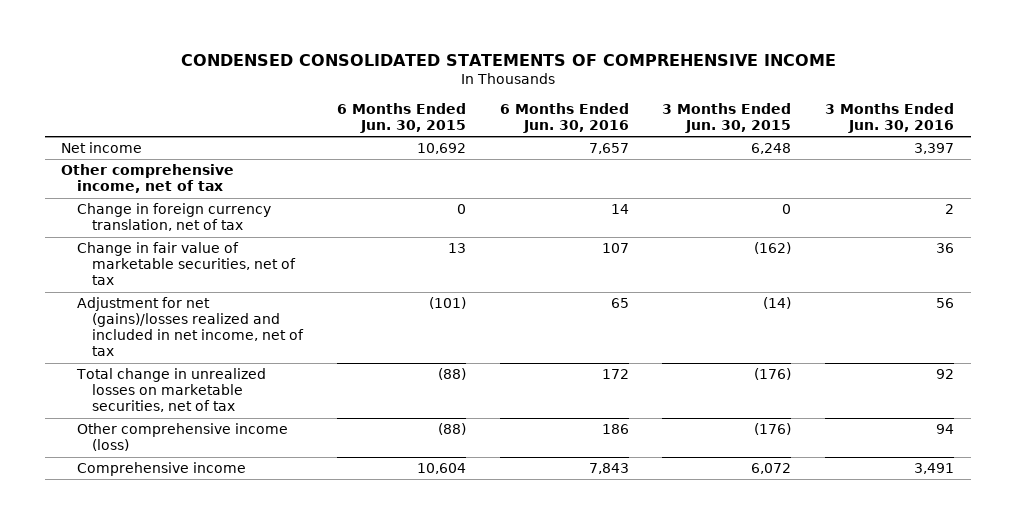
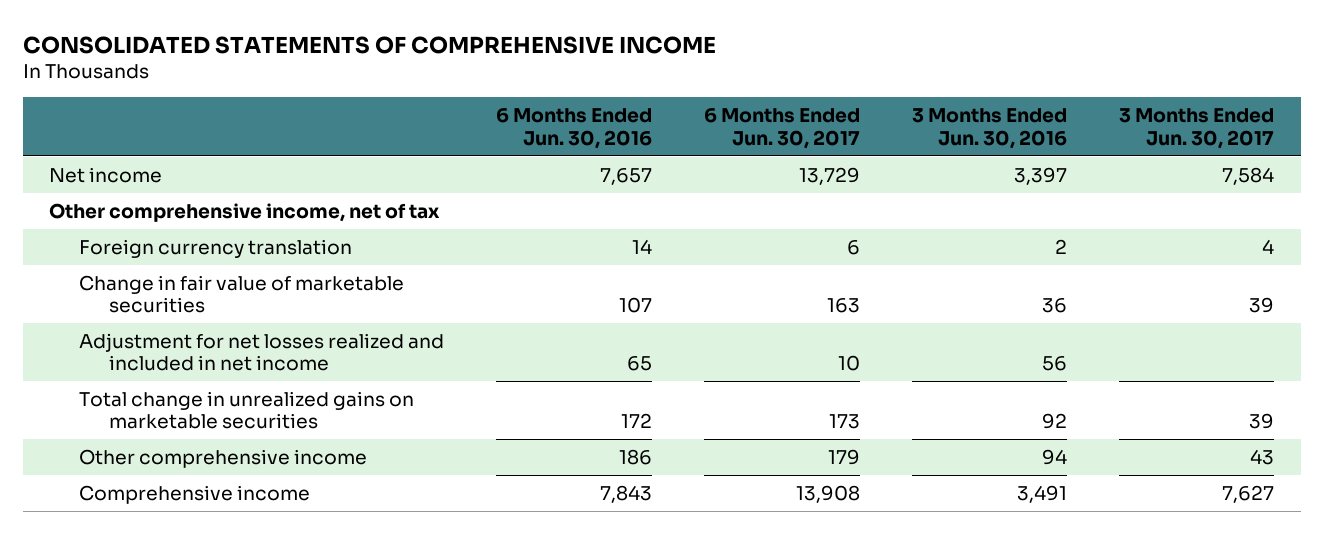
[180,53,836,66] CONDENSED CONSOLIDATED STATEMENTS OF COMPREHENSIVE INCOME -> [23,35,717,54] CONSOLIDATED STATEMENTS OF COMPREHENSIVE INCOME
[336,102,466,133] 6 Months Ended Jun. 30, 2015 -> none
[662,102,792,133] 3 Months Ended Jun. 30, 2015 -> none
none -> [704,108,861,149] 6 Months Ended Jun. 30, 2017
none -> [1119,108,1275,149] 3 Months Ended Jun. 30, 2017
[76,203,271,232] Change in foreign currency translation, net of tax -> [79,238,353,258] Foreign currency translation
[76,242,297,286] Change in fair value of marketable securities, net of tax -> [79,274,405,314] Change in fair value of marketable securities
[76,297,305,357] Adjustment for net (gains)/losses realized and included in net income, net of tax -> [79,332,445,372] Adjustment for net losses realized and included in net income
[75,368,266,413] Total change in unrealized losses on marketable securities, net of tax -> [79,390,415,430] Total change in unrealized gains on marketable securities
[76,423,288,452] Other comprehensive income (loss) -> [79,448,368,468] Other comprehensive income

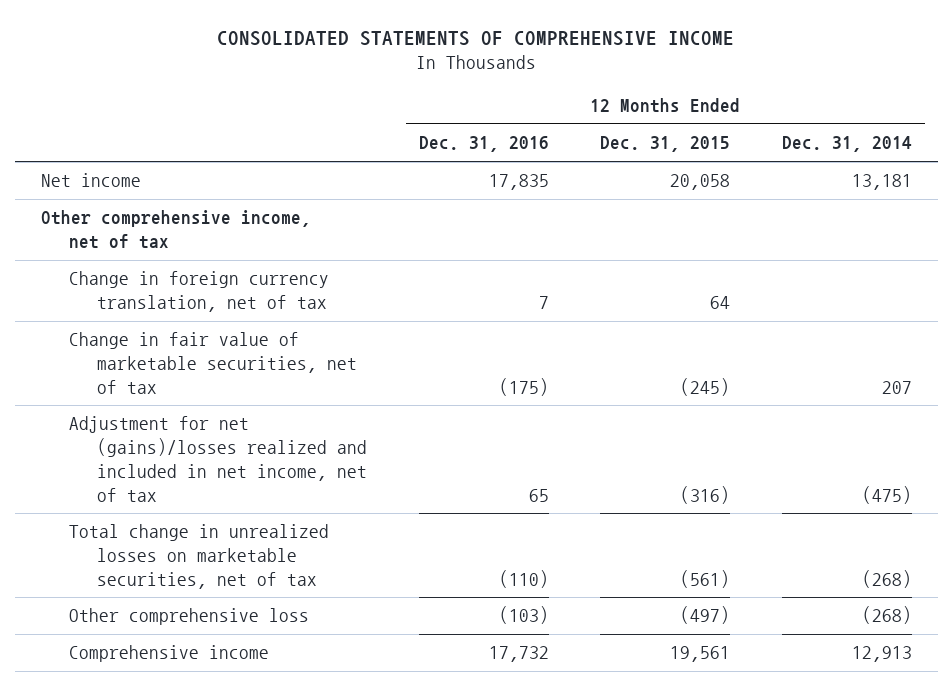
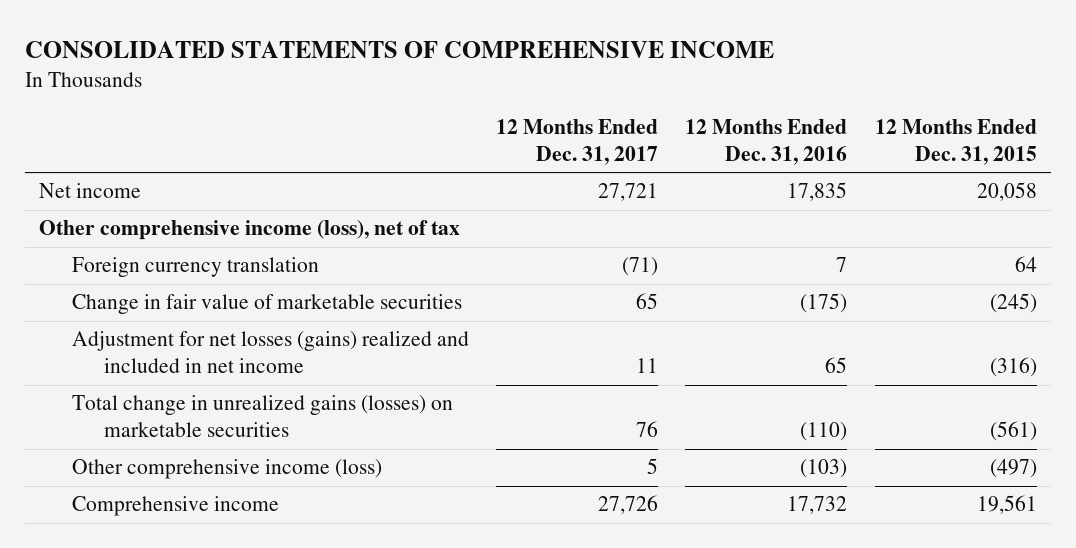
[781,136,912,153] Dec. 31, 2014 -> none
none -> [496,118,659,165] 12 Months Ended Dec. 31, 2017
[40,210,311,250] Other comprehensive income, net of tax -> [39,220,461,241] Other comprehensive income (loss), net of tax
[68,271,329,313] Change in foreign currency translation, net of tax -> [71,257,319,278] Foreign currency translation
[68,332,357,394] Change in fair value of marketable securities, net of tax -> [71,294,462,315] Change in fair value of marketable securities
[68,416,367,502] Adjustment for net (gains)/losses realized and included in net income, net of tax -> [71,331,469,374] Adjustment for net losses (gains) realized and included in net income
[68,524,329,589] Total change in unrealized losses on marketable securities, net of tax -> [71,395,453,438] Total change in unrealized gains (losses) on marketable securities
[68,608,309,626] Other comprehensive loss -> [71,459,382,480] Other comprehensive income (loss)

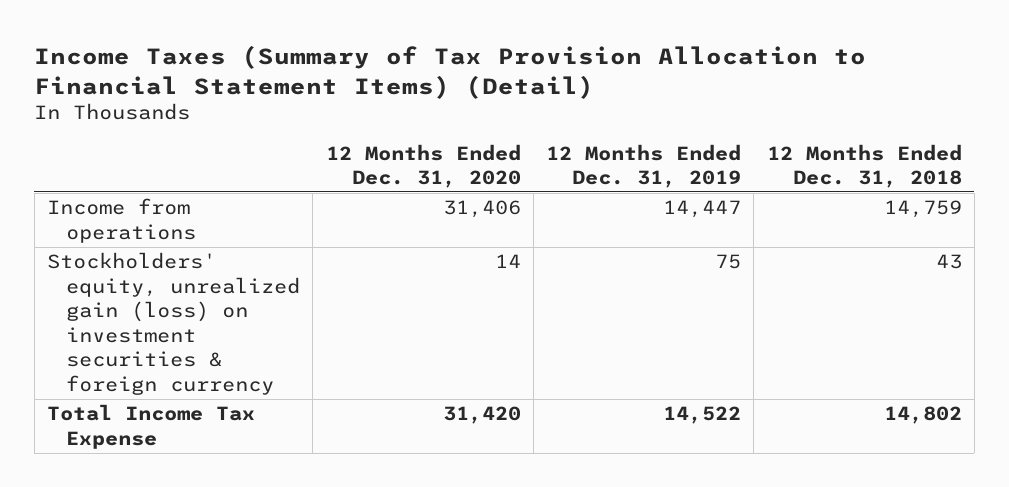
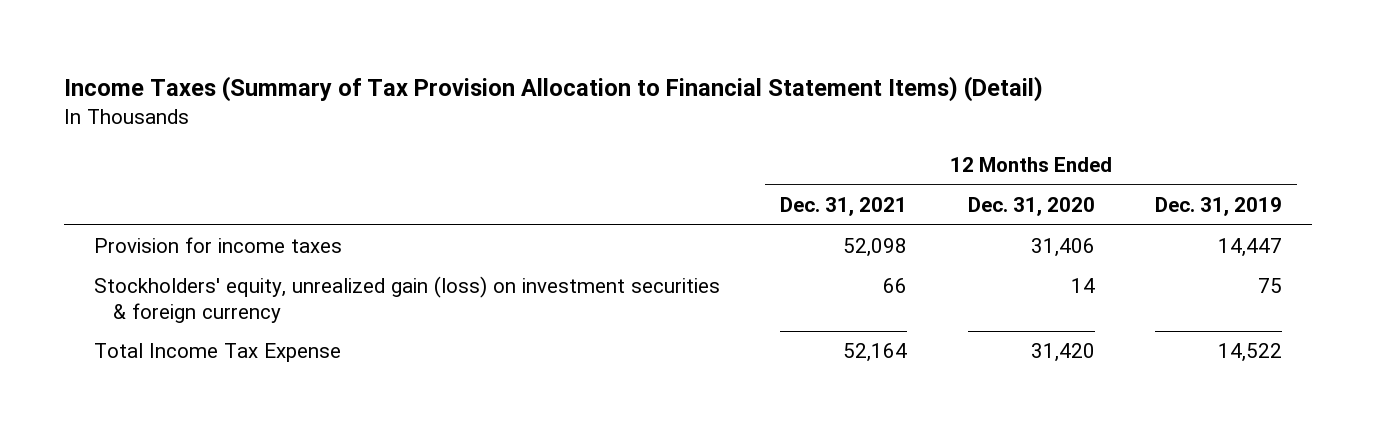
[766,143,962,189] 12 Months Ended Dec. 31, 2018 -> none
none -> [780,197,908,217] Dec. 31, 2021
[47,198,197,243] Income from operations -> [94,237,343,254] Provision for income taxes

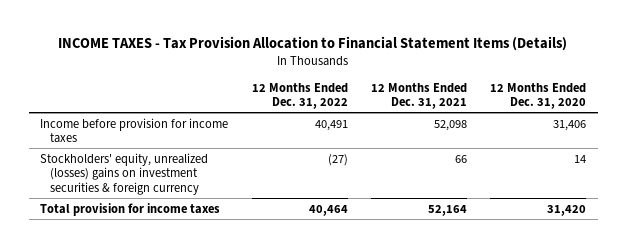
[64,75,1044,102] Income Taxes (Summary of Tax Provision Allocation to Financial Statement Items) (Detail) -> [58,35,568,51] INCOME TAXES - Tax Provision Allocation to Financial Statement Items (Details)
[1154,197,1282,217] Dec. 31, 2019 -> none
none -> [251,82,348,110] 12 Months Ended Dec. 31, 2022
[94,237,343,254] Provision for income taxes -> [40,117,229,144] Income before provision for income taxes
[94,276,721,323] Stockholders' equity, unrealized gain (loss) on investment securities & foreign currency -> [40,152,209,195] Stockholders' equity, unrealized (losses) gains on investment securities & foreign currency
[94,343,342,363] Total Income Tax Expense -> [40,202,221,216] Total provision for income taxes

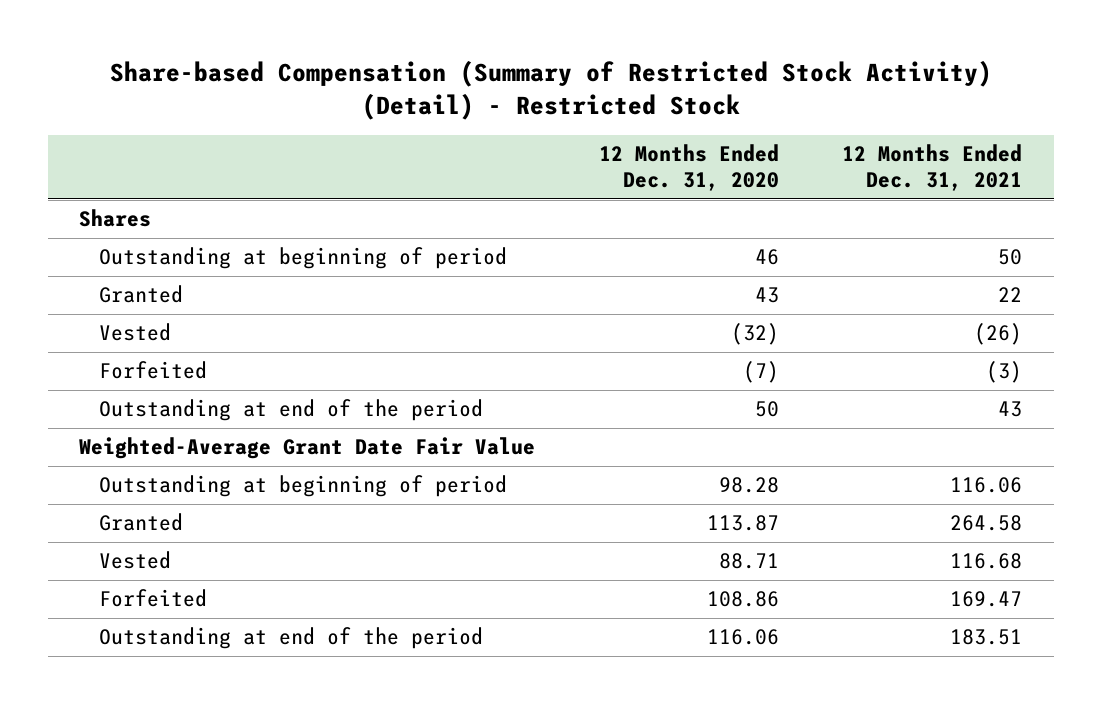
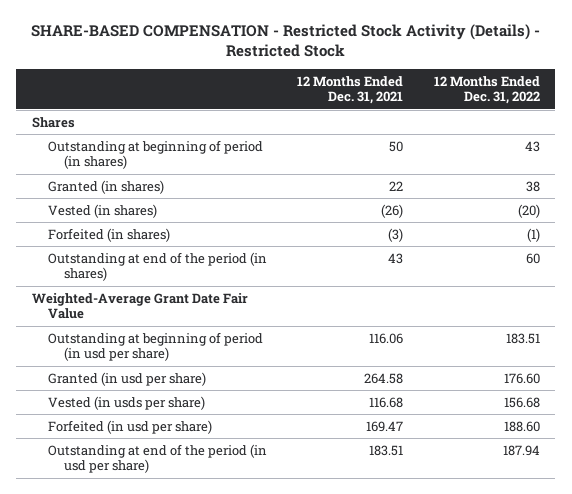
[109,59,992,120] Share-based Compensation (Summary of Restricted Stock Activity) (Detail) - Restricted Stock -> [30,24,540,58] SHARE-BASED COMPENSATION - Restricted Stock Activity (Details) - Restricted Stock
[598,144,779,192] 12 Months Ended Dec. 31, 2020 -> none
none -> [433,76,540,105] 12 Months Ended Dec. 31, 2022
[98,247,507,270] Outstanding at beginning of period -> [47,139,263,170] Outstanding at beginning of period (in shares)
[98,285,183,304] Granted -> [47,179,164,194] Granted (in shares)
[98,323,171,342] Vested -> [47,203,157,218] Vested (in shares)
[98,361,207,380] Forfeited -> [47,227,170,242] Forfeited (in shares)
[98,399,483,422] Outstanding at end of the period -> [47,251,267,282] Outstanding at end of the period (in shares)
[98,475,507,498] Outstanding at beginning of period -> [47,331,263,362] Outstanding at beginning of period (in usd per share)
[98,513,183,532] Granted -> [47,371,206,386] Granted (in usd per share)
[98,551,171,570] Vested -> [47,395,205,410] Vested (in usds per share)
[98,589,207,608] Forfeited -> [47,419,212,434] Forfeited (in usd per share)
[98,627,483,650] Outstanding at end of the period -> [47,443,267,474] Outstanding at end of the period (in usd per share)

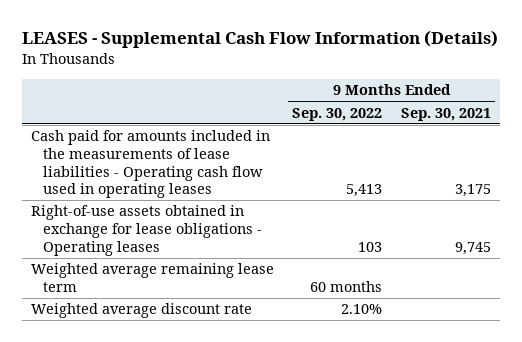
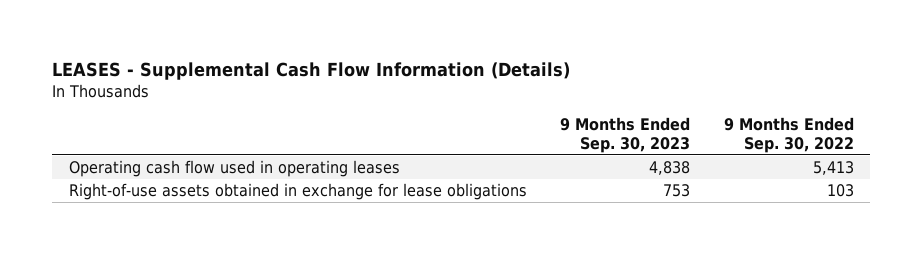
[400,107,491,121] Sep. 30, 2021 -> none
none -> [560,117,691,153] 9 Months Ended Sep. 30, 2023
[30,263,274,293] Weighted average remaining lease term -> none
[30,303,252,319] Weighted average discount rate -> none
[30,130,270,199] Cash paid for amounts included in the measurements of lease liabilities - Operating cash flow used in operating leases -> [68,160,400,178] Operating cash flow used in operating leases
[30,205,263,256] Right-of-use assets obtained in exchange for lease obligations - Operating leases -> [68,183,527,201] Right-of-use assets obtained in exchange for lease obligations

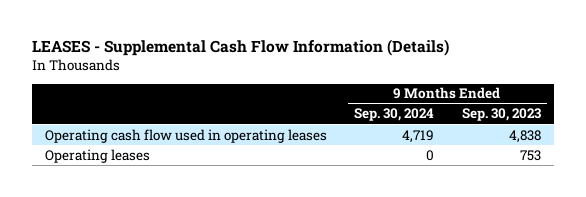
[723,117,854,153] 9 Months Ended Sep. 30, 2022 -> none
none -> [354,108,435,122] Sep. 30, 2024
[68,183,527,201] Right-of-use assets obtained in exchange for lease obligations -> [45,148,151,163] Operating leases

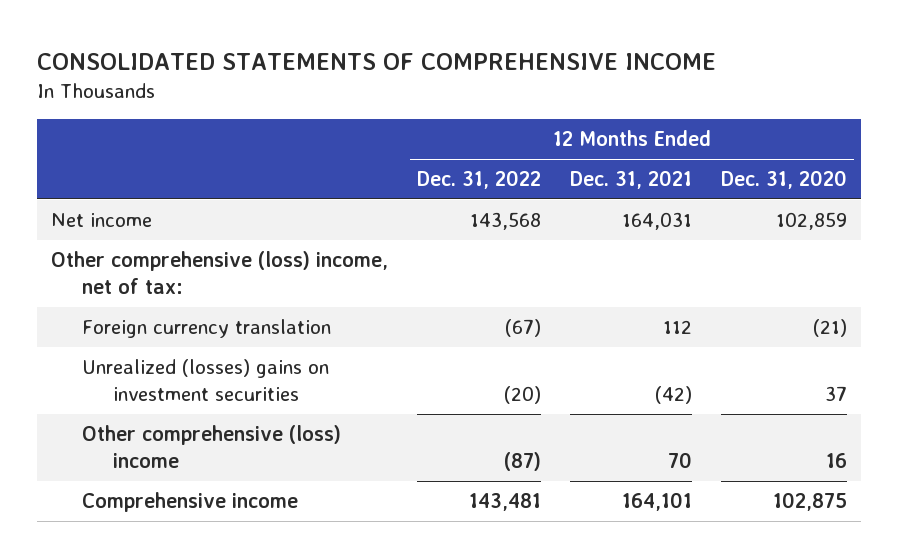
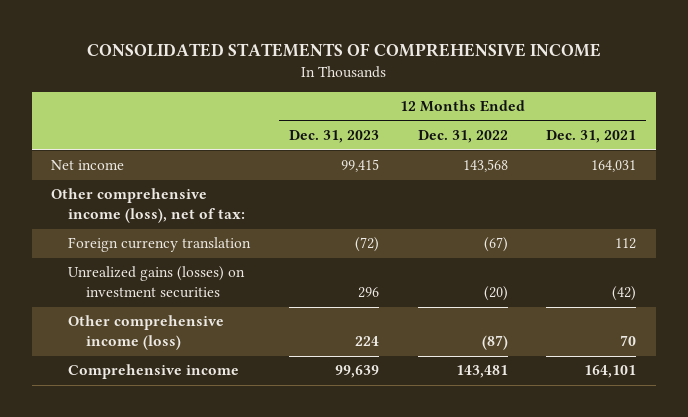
[720,170,847,190] Dec. 31, 2020 -> none
none -> [289,130,380,144] Dec. 31, 2023
[51,251,389,294] Other comprehensive (loss) income, net of tax: -> [51,188,246,224] Other comprehensive income (loss), net of tax:
[82,359,330,401] Unrealized (losses) gains on investment securities -> [68,266,246,299] Unrealized gains (losses) on investment securities
[82,425,342,468] Other comprehensive (loss) income -> [68,315,225,351] Other comprehensive income (loss)

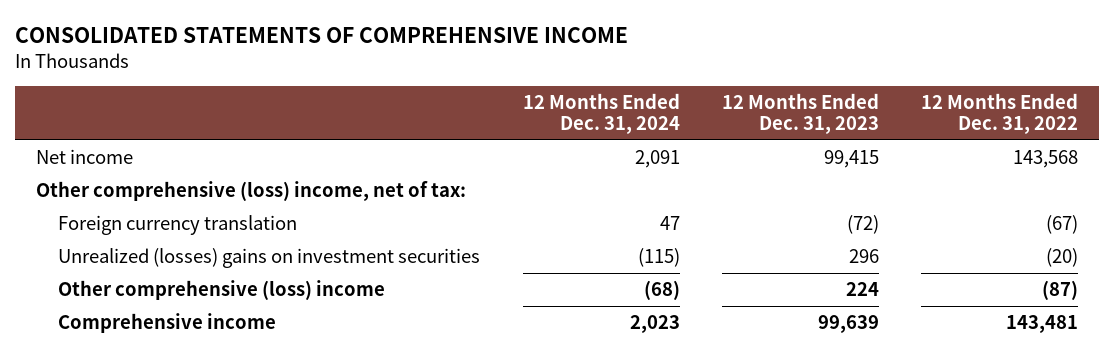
[546,130,637,144] Dec. 31, 2021 -> none
none -> [522,93,680,135] 12 Months Ended Dec. 31, 2024
[51,188,246,224] Other comprehensive income (loss), net of tax: -> [35,181,466,202] Other comprehensive (loss) income, net of tax:
[68,266,246,299] Unrealized gains (losses) on investment securities -> [58,248,481,269] Unrealized (losses) gains on investment securities
[68,315,225,351] Other comprehensive income (loss) -> [58,280,386,301] Other comprehensive (loss) income

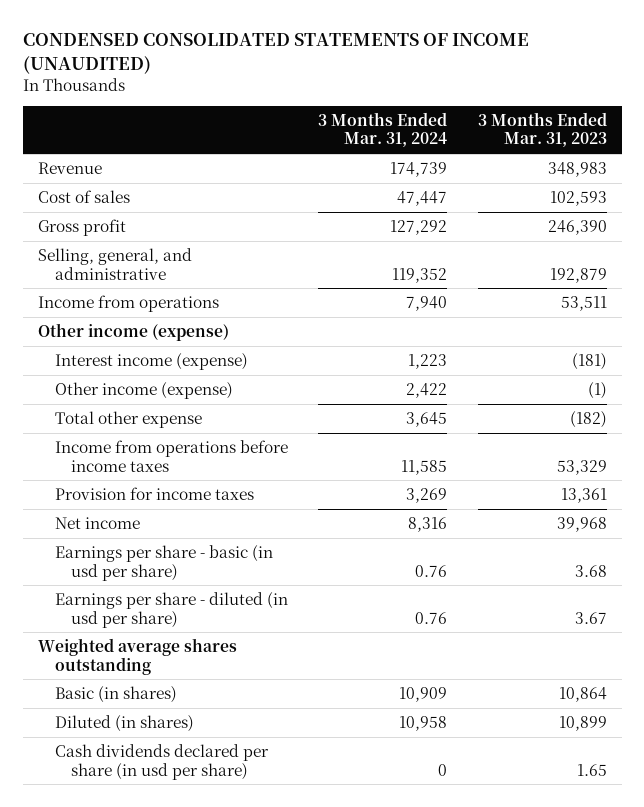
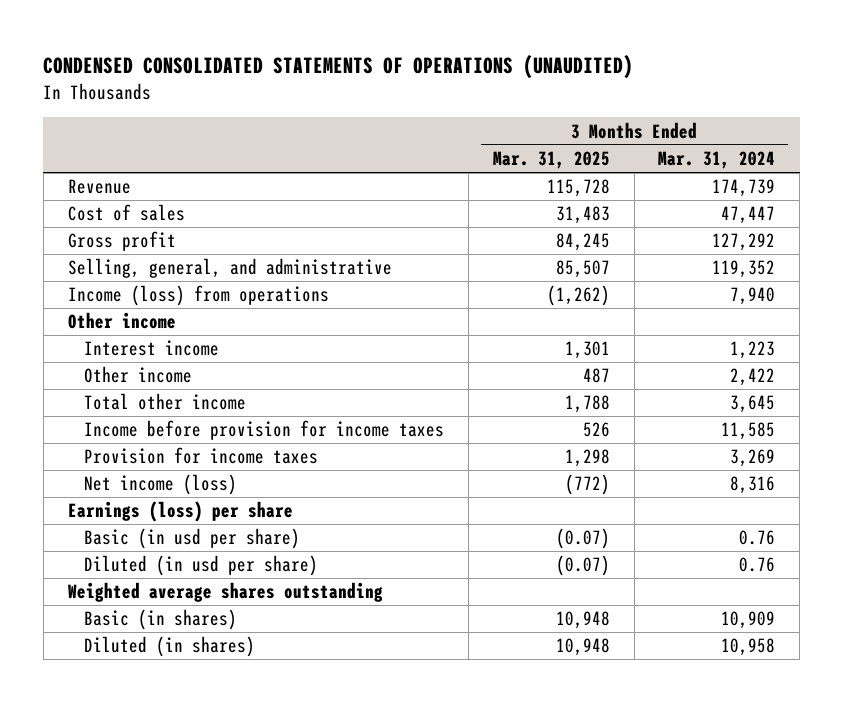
[22,33,529,75] CONDENSED CONSOLIDATED STATEMENTS OF INCOME (UNAUDITED) -> [43,54,634,79] CONDENSED CONSOLIDATED STATEMENTS OF OPERATIONS (UNAUDITED)
[477,111,607,148] 3 Months Ended Mar. 31, 2023 -> none
none -> [492,151,610,170] Mar. 31, 2025
[37,295,219,313] Income from operations -> [67,285,329,307] Income (loss) from operations
[37,323,229,342] Other income (expense) -> [67,312,176,330] Other income
[54,353,248,371] Interest income (expense) -> [84,340,220,357] Interest income
[54,382,233,400] Other income (expense) -> [84,366,193,384] Other income
[54,411,202,429] Total other expense -> [84,393,247,411] Total other income
[54,440,288,472] Income from operations before income taxes -> [84,420,445,441] Income before provision for income taxes
[54,517,140,530] Net income -> [84,474,238,496] Net income (loss)
none -> [67,501,293,523] Earnings (loss) per share
[54,545,273,581] Earnings per share - basic (in usd per share) -> [84,528,301,550] Basic (in usd per share)
[54,592,288,628] Earnings per share - diluted (in usd per share) -> [84,555,319,577] Diluted (in usd per share)
[54,744,269,780] Cash dividends declared per share (in usd per share) -> none

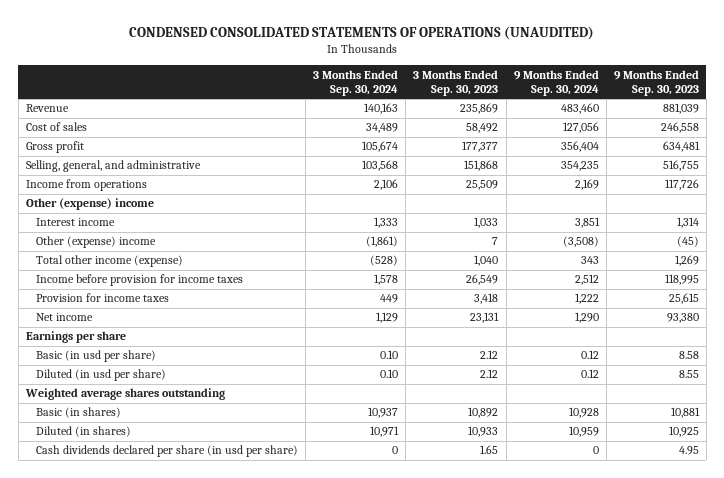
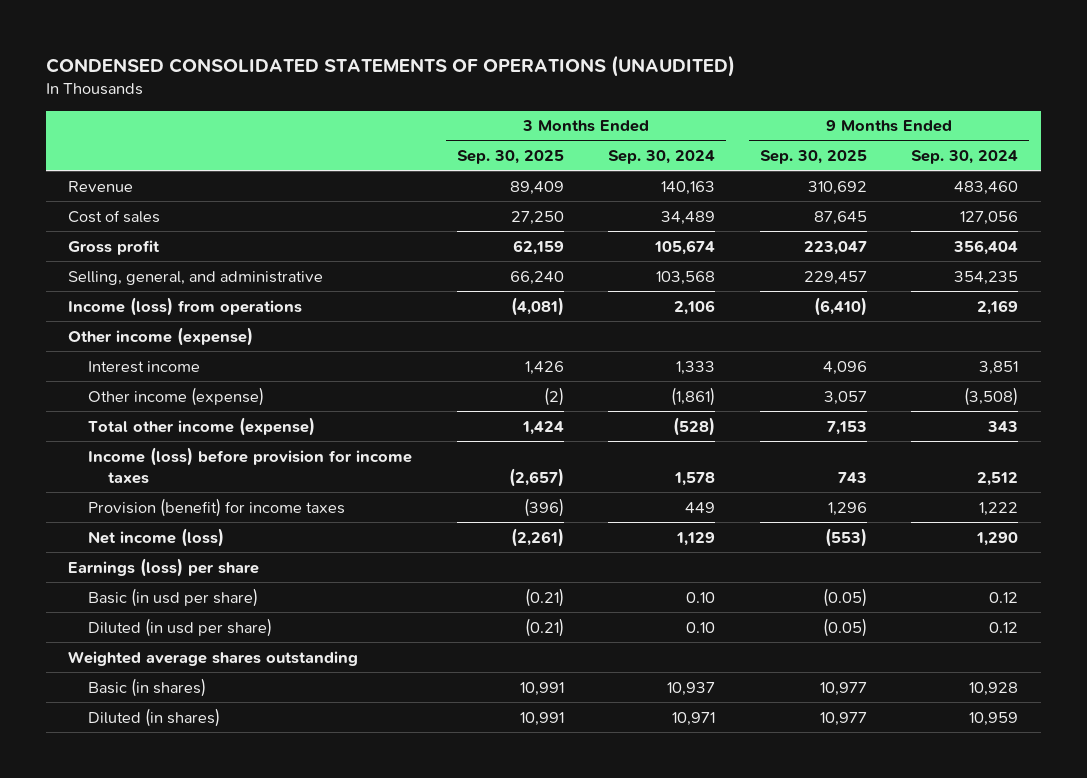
[413,69,499,97] 3 Months Ended Sep. 30, 2023 -> none
[613,69,699,97] 9 Months Ended Sep. 30, 2023 -> none
none -> [456,150,564,165] Sep. 30, 2025
none -> [759,150,867,165] Sep. 30, 2025
[25,179,147,192] Income from operations -> [68,296,303,316] Income (loss) from operations
[25,198,154,211] Other (expense) income -> [68,326,254,346] Other income (expense)
[36,236,157,249] Other (expense) income -> [88,386,265,406] Other income (expense)
[36,274,244,287] Income before provision for income taxes -> [88,446,413,484] Income (loss) before provision for income taxes
[36,293,170,303] Provision for income taxes -> [88,497,346,517] Provision (benefit) for income taxes
[36,313,94,322] Net income -> [88,527,225,547] Net income (loss)
[25,331,126,344] Earnings per share -> [68,557,260,577] Earnings (loss) per share
[36,445,299,458] Cash dividends declared per share (in usd per share) -> none

